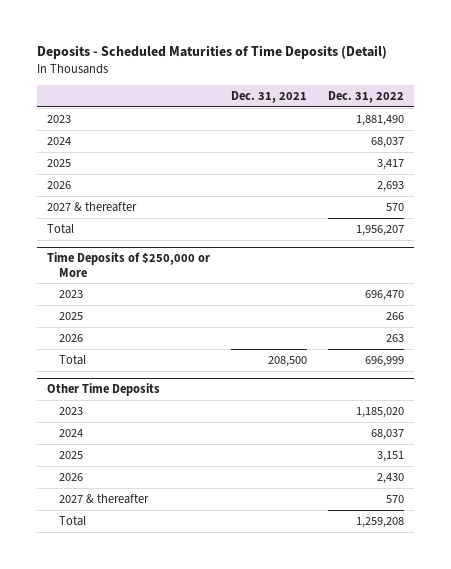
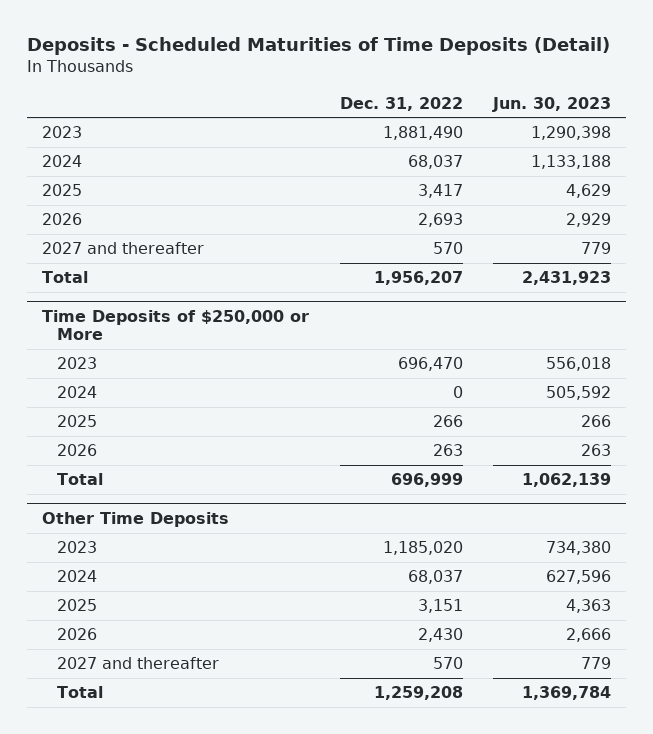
[231,90,308,103] Dec. 31, 2021 -> none
none -> [492,96,612,112] Jun. 30, 2023
[47,201,138,212] 2027 & thereafter -> [42,242,205,255] 2027 and thereafter
none -> [56,386,97,399] 2024
[58,493,149,504] 2027 & thereafter -> [56,657,219,670] 2027 and thereafter

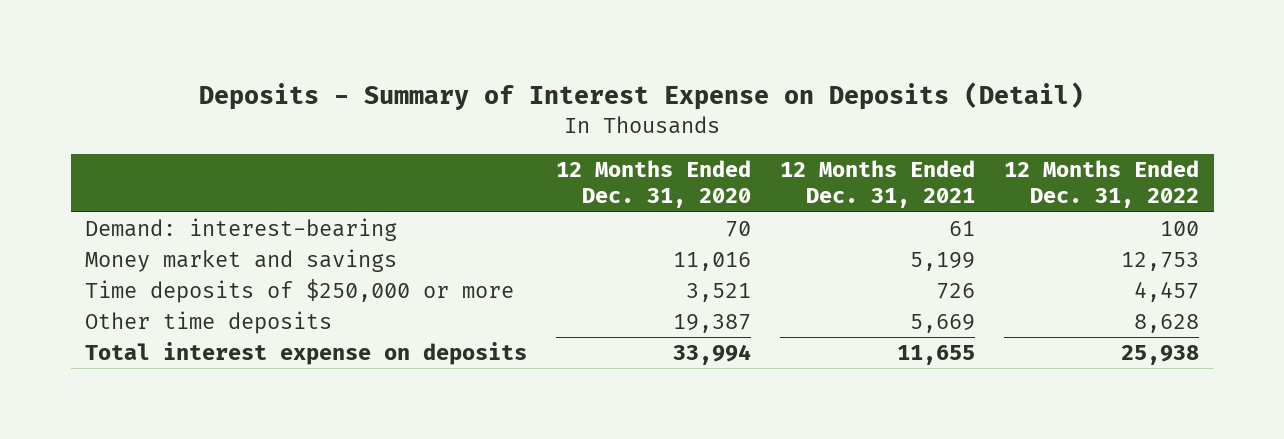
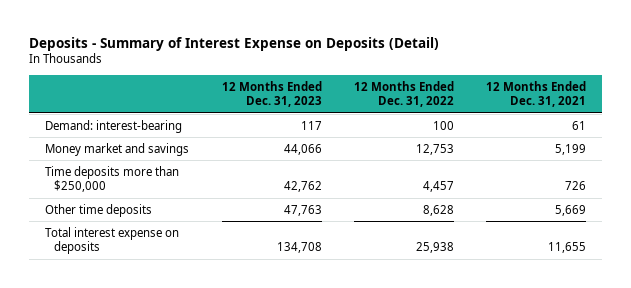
[556,160,752,209] 12 Months Ended Dec. 31, 2020 -> none
none -> [221,80,322,108] 12 Months Ended Dec. 31, 2023
[85,279,515,304] Time deposits of $250,000 or more -> [45,165,180,193] Time deposits more than $250,000

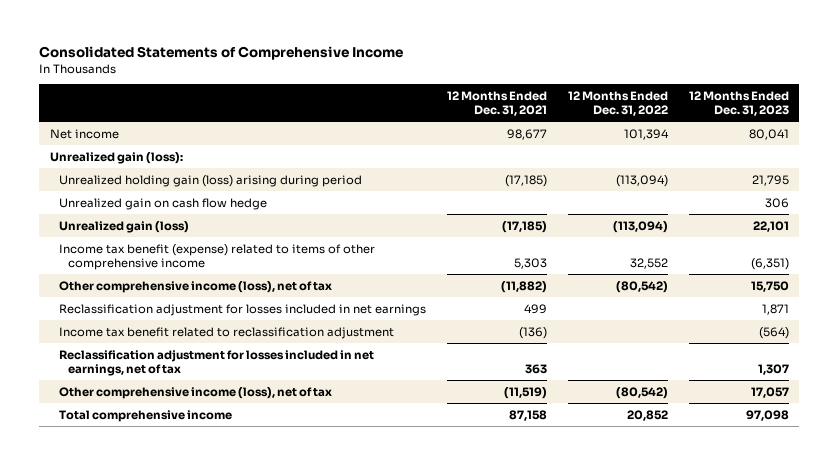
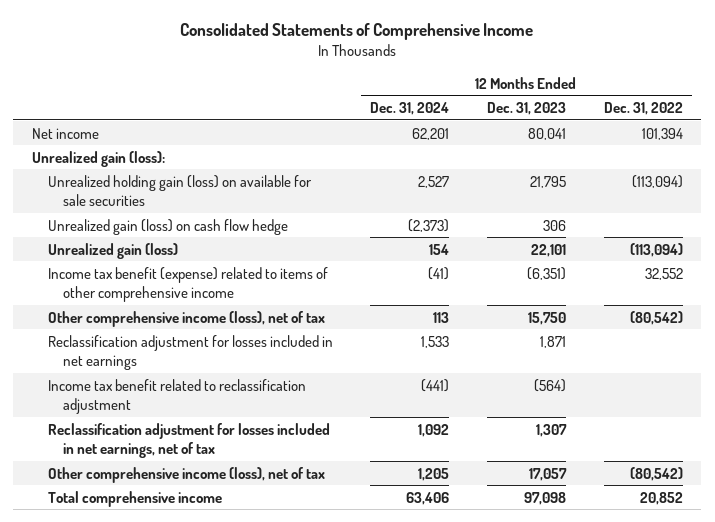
[446,91,547,116] 12 Months Ended Dec. 31, 2021 -> none
none -> [370,102,450,116] Dec. 31, 2024
[58,174,362,187] Unrealized holding gain (loss) arising during period -> [47,174,312,206] Unrealized holding gain (loss) on available for sale securities
[58,197,267,210] Unrealized gain on cash flow hedge -> [47,218,288,235] Unrealized gain (loss) on cash flow hedge

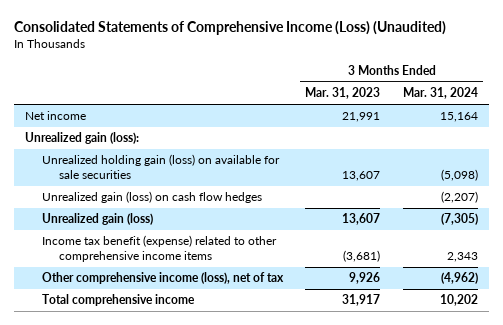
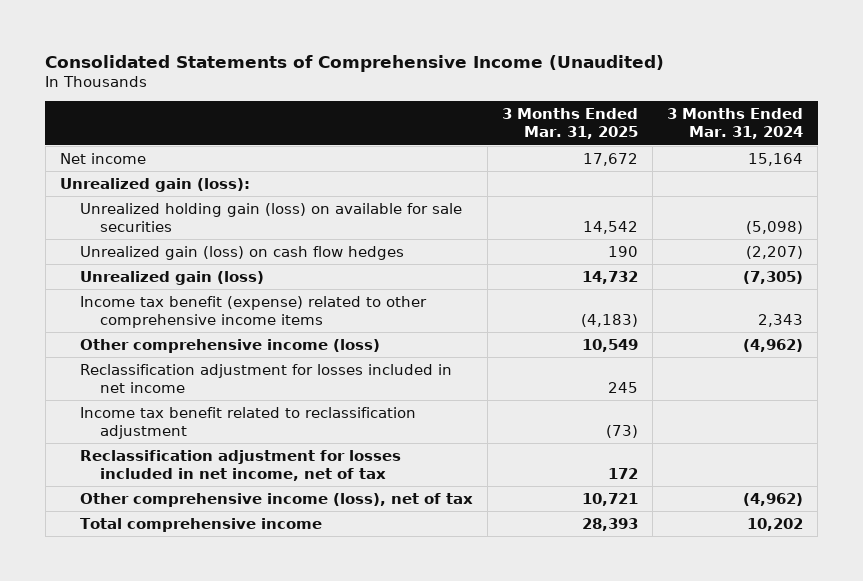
[14,21,447,36] Consolidated Statements of Comprehensive Income (Loss) (Unaudited) -> [45,54,665,72] Consolidated Statements of Comprehensive Income (Unaudited)
[305,87,381,100] Mar. 31, 2023 -> none
none -> [502,108,639,140] 3 Months Ended Mar. 31, 2025
none -> [80,338,381,353] Other comprehensive income (loss)
none -> [80,363,453,394] Reclassification adjustment for losses included in net income
none -> [80,406,417,440] Income tax benefit related to reclassification adjustment
none -> [80,449,402,482] Reclassification adjustment for losses included in net income, net of tax

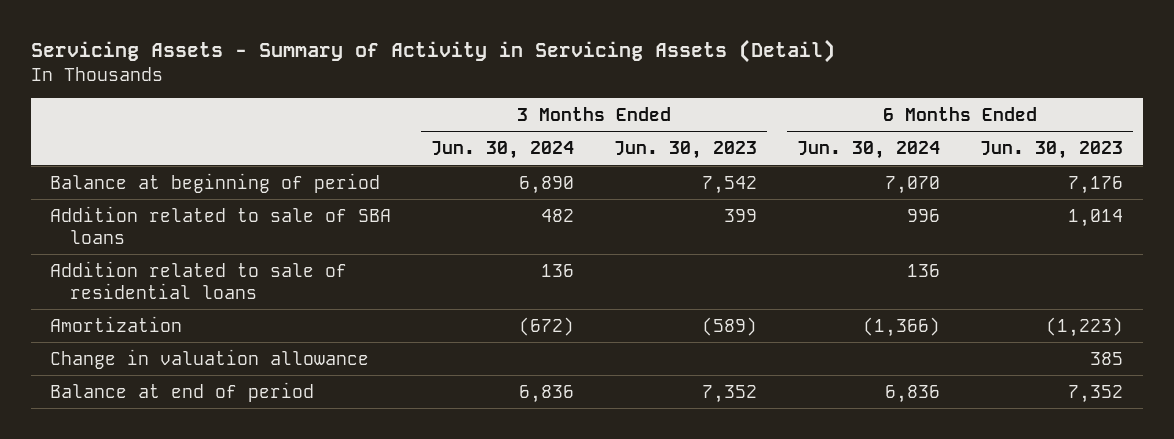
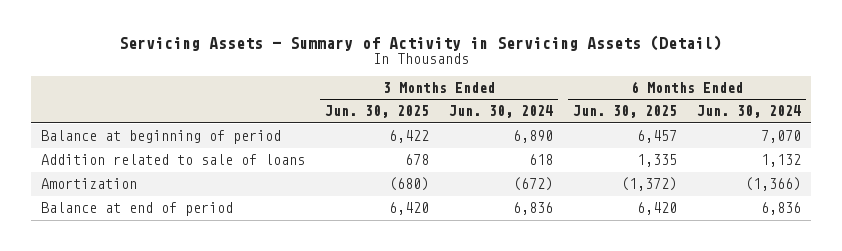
[614,141,758,160] Jun. 30, 2023 -> none
[980,141,1124,160] Jun. 30, 2023 -> none
none -> [324,105,429,119] Jun. 30, 2025
none -> [573,105,678,119] Jun. 30, 2025
[50,260,348,299] Addition related to sale of residential loans -> none
[50,205,392,244] Addition related to sale of SBA loans -> [40,154,305,166] Addition related to sale of loans
[541,208,575,222] 482 -> [529,154,554,166] 618
[907,208,941,222] 996 -> [761,154,802,168] 1,132
[50,348,370,369] Change in valuation allowance -> none

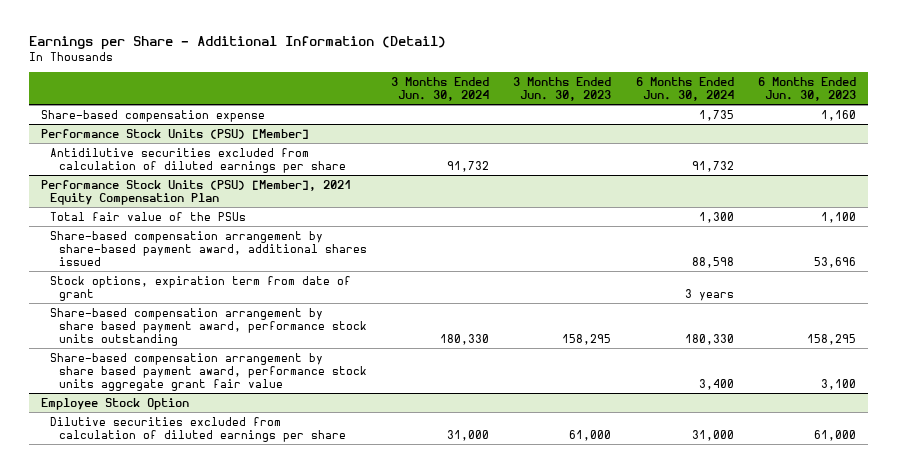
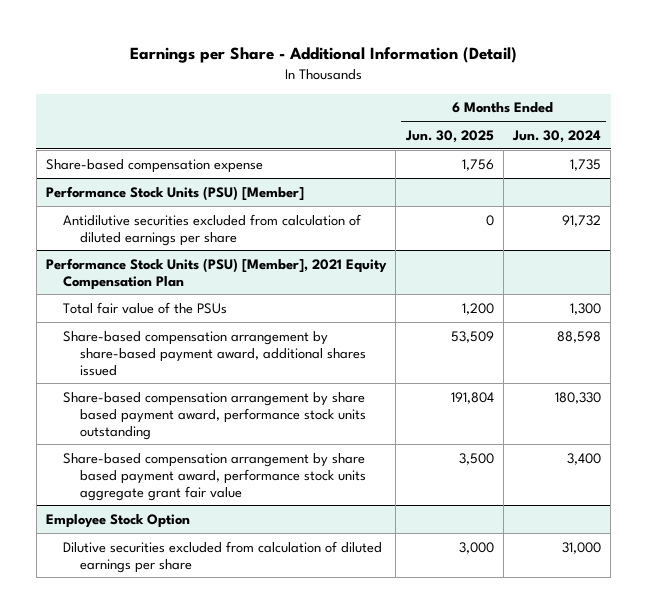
[391,76,490,101] 3 Months Ended Jun. 30, 2024 -> none
[513,76,612,101] 3 Months Ended Jun. 30, 2023 -> none
[757,76,856,101] 6 Months Ended Jun. 30, 2023 -> none
none -> [404,129,494,143] Jun. 30, 2025
[49,275,351,301] Stock options, expiration term from date of grant -> none

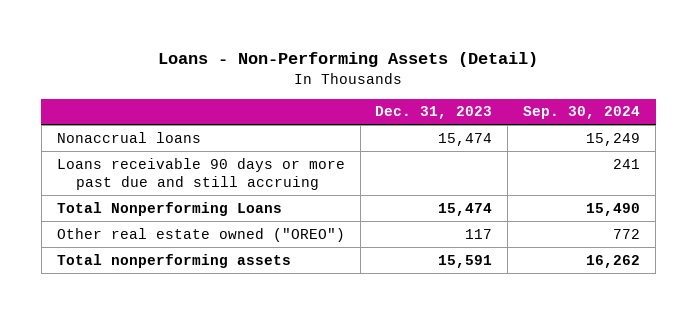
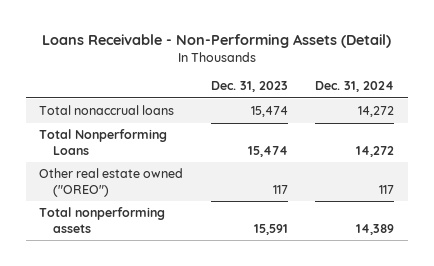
[158,52,539,68] Loans - Non-Performing Assets (Detail) -> [41,33,391,48] Loans Receivable - Non-Performing Assets (Detail)
[523,106,641,120] Sep. 30, 2024 -> none
none -> [315,81,395,93] Dec. 31, 2024
[56,157,345,190] Loans receivable 90 days or more past due and still accruing -> none
[56,131,201,143] Nonaccrual loans -> [39,105,175,116] Total nonaccrual loans

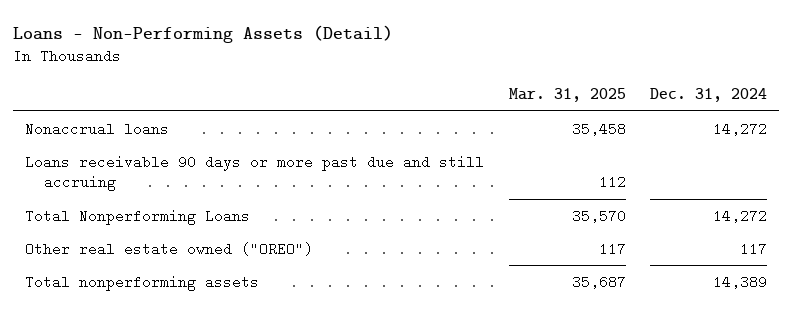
[41,33,391,48] Loans Receivable - Non-Performing Assets (Detail) -> [13,24,394,43] Loans - Non-Performing Assets (Detail)
[210,81,288,93] Dec. 31, 2023 -> none
none -> [508,87,626,102] Mar. 31, 2025
[39,105,175,116] Total nonaccrual loans -> [25,121,170,136] Nonaccrual loans
none -> [25,154,485,192] Loans receivable 90 days or more past due and still accruing

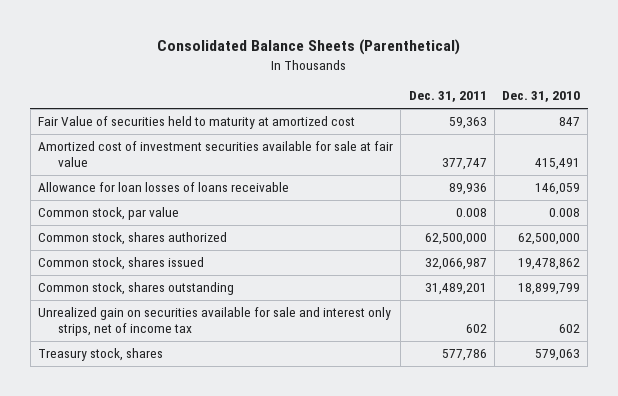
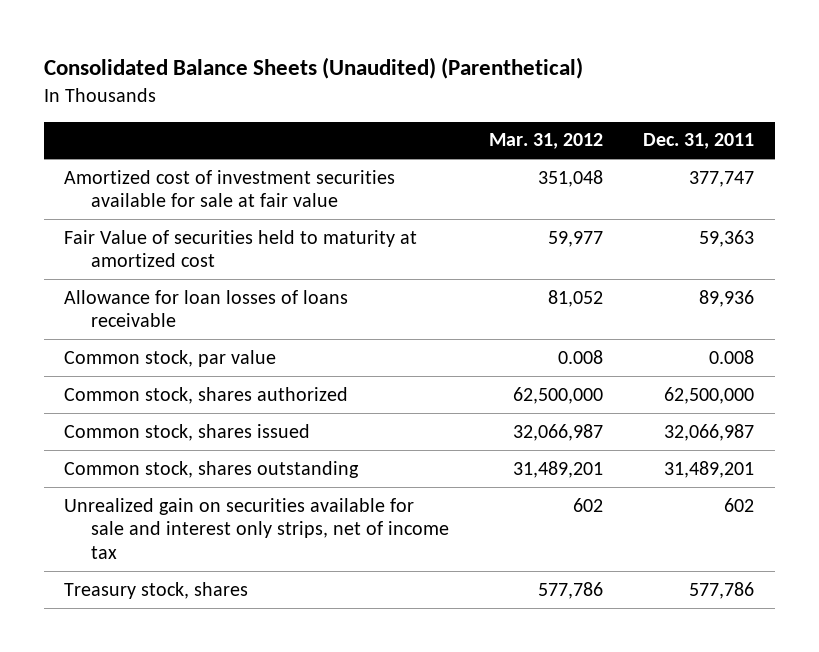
[157,39,461,56] Consolidated Balance Sheets (Parenthetical) -> [44,57,584,80] Consolidated Balance Sheets (Unaudited) (Parenthetical)
[502,91,581,103] Dec. 31, 2010 -> none
none -> [489,133,604,150] Mar. 31, 2012
[38,116,356,130] Fair Value of securities held to maturity at amortized cost -> [64,229,418,268] Fair Value of securities held to maturity at amortized cost

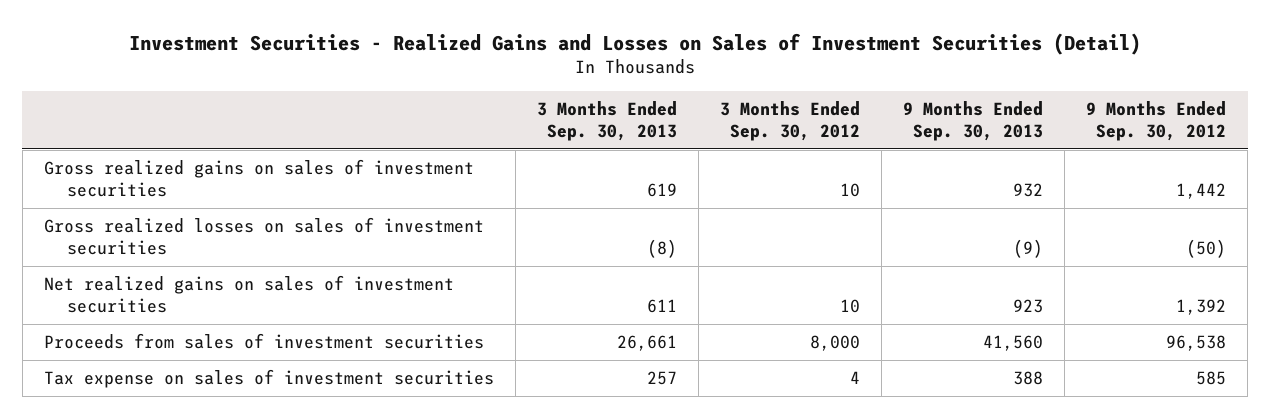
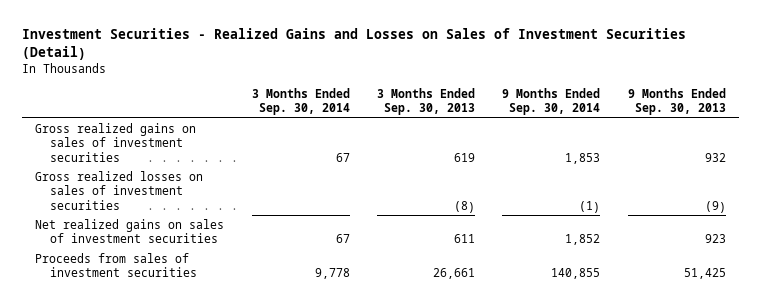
[720,101,861,142] 3 Months Ended Sep. 30, 2012 -> none
[1086,101,1227,142] 9 Months Ended Sep. 30, 2012 -> none
none -> [251,87,350,116] 3 Months Ended Sep. 30, 2014
none -> [502,87,601,116] 9 Months Ended Sep. 30, 2014
[43,369,494,389] Tax expense on sales of investment securities -> none
[983,335,1044,352] 41,560 -> [683,268,726,280] 51,425

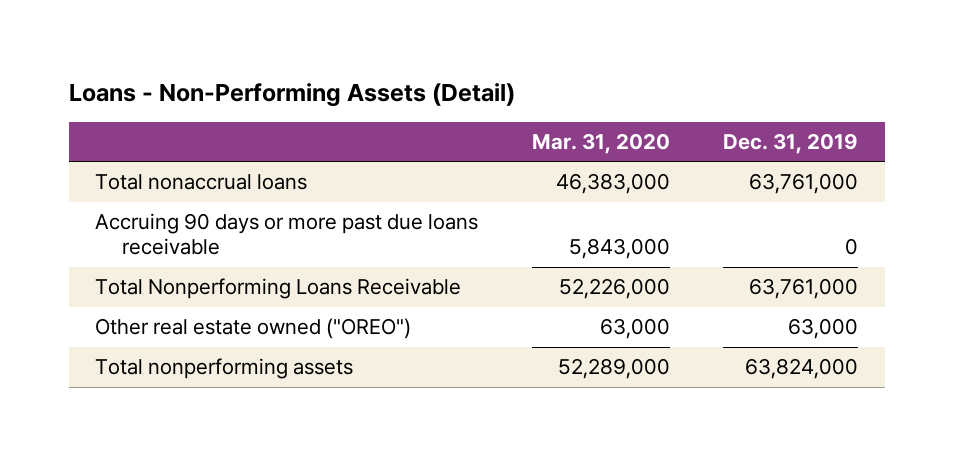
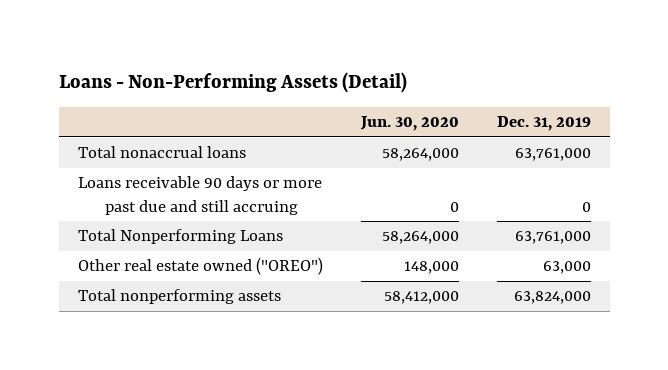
[531,132,670,154] Mar. 31, 2020 -> none
none -> [359,115,459,131] Jun. 30, 2020
[95,213,479,256] Accruing 90 days or more past due loans receivable -> [77,176,322,215] Loans receivable 90 days or more past due and still accruing
[95,278,462,300] Total Nonperforming Loans Receivable -> [77,229,283,245] Total Nonperforming Loans

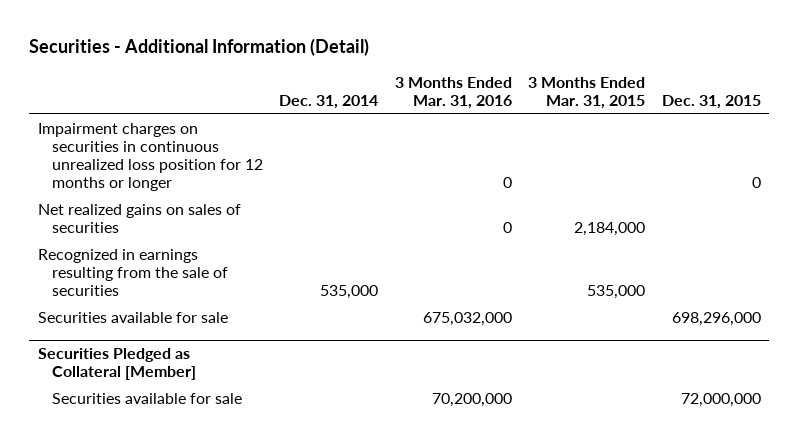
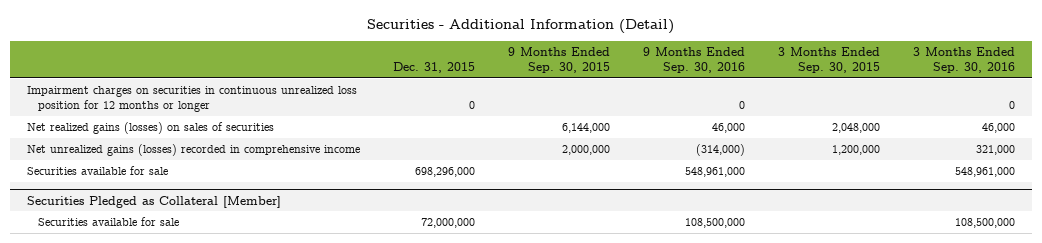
[279,94,379,109] Dec. 31, 2014 -> none
[394,76,512,109] 3 Months Ended Mar. 31, 2016 -> none
[528,76,646,109] 3 Months Ended Mar. 31, 2015 -> none
none -> [508,46,611,74] 9 Months Ended Sep. 30, 2015
none -> [643,46,746,74] 9 Months Ended Sep. 30, 2016
none -> [778,46,881,74] 3 Months Ended Sep. 30, 2015
none -> [913,46,1016,74] 3 Months Ended Sep. 30, 2016
[37,203,241,233] Net realized gains on sales of securities -> [26,121,274,134] Net realized gains (losses) on sales of securities
[37,248,228,297] Recognized in earnings resulting from the sale of securities -> [26,143,360,156] Net unrealized gains (losses) recorded in comprehensive income

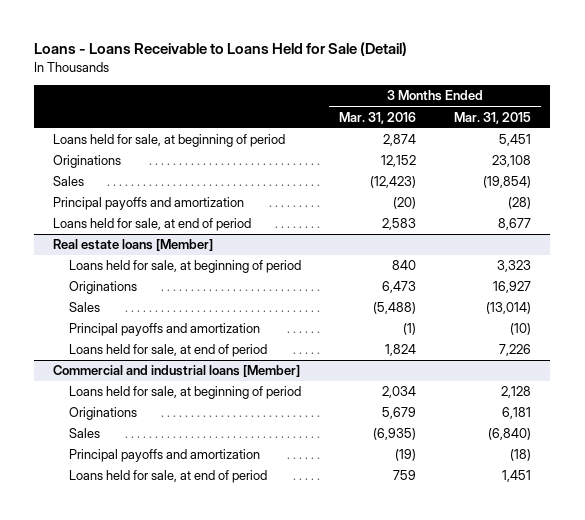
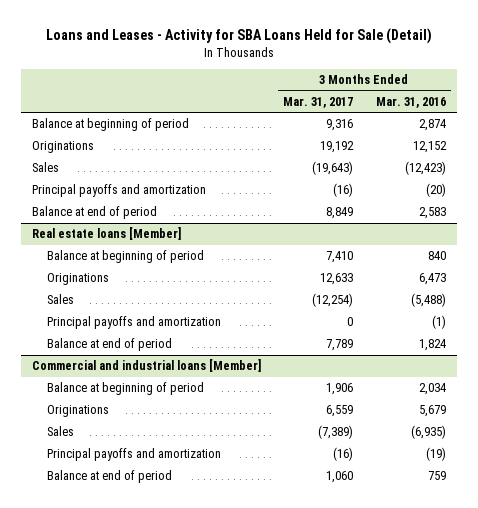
[34,42,408,57] Loans - Loans Receivable to Loans Held for Sale (Detail) -> [45,28,432,45] Loans and Leases - Activity for SBA Loans Held for Sale (Detail)
[454,111,532,124] Mar. 31, 2015 -> none
none -> [283,96,354,108] Mar. 31, 2017
[53,134,286,148] Loans held for sale, at beginning of period -> [32,118,190,132] Balance at beginning of period
[53,218,252,232] Loans held for sale, at end of period -> [32,206,158,220] Balance at end of period
[68,260,301,274] Loans held for sale, at beginning of period -> [46,250,204,264] Balance at beginning of period
[68,344,267,358] Loans held for sale, at end of period -> [46,338,172,352] Balance at end of period
[68,386,301,400] Loans held for sale, at beginning of period -> [46,382,204,396] Balance at beginning of period
[68,470,267,484] Loans held for sale, at end of period -> [46,470,172,484] Balance at end of period

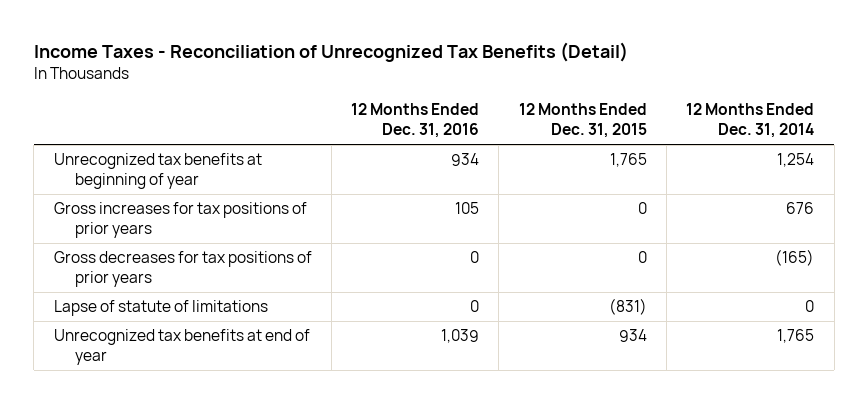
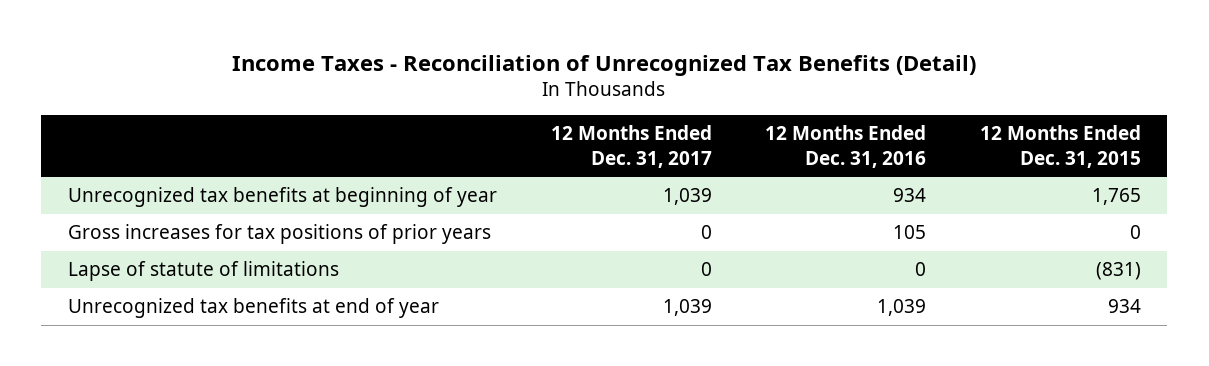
[686,103,815,139] 12 Months Ended Dec. 31, 2014 -> none
none -> [550,125,712,169] 12 Months Ended Dec. 31, 2017
[53,251,312,288] Gross decreases for tax positions of prior years -> none

